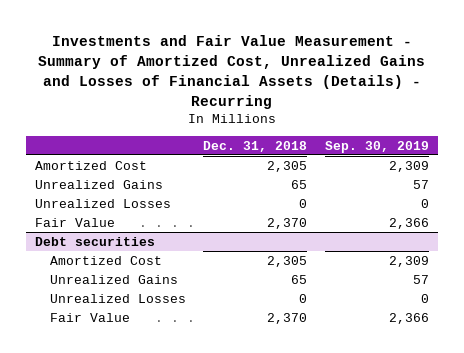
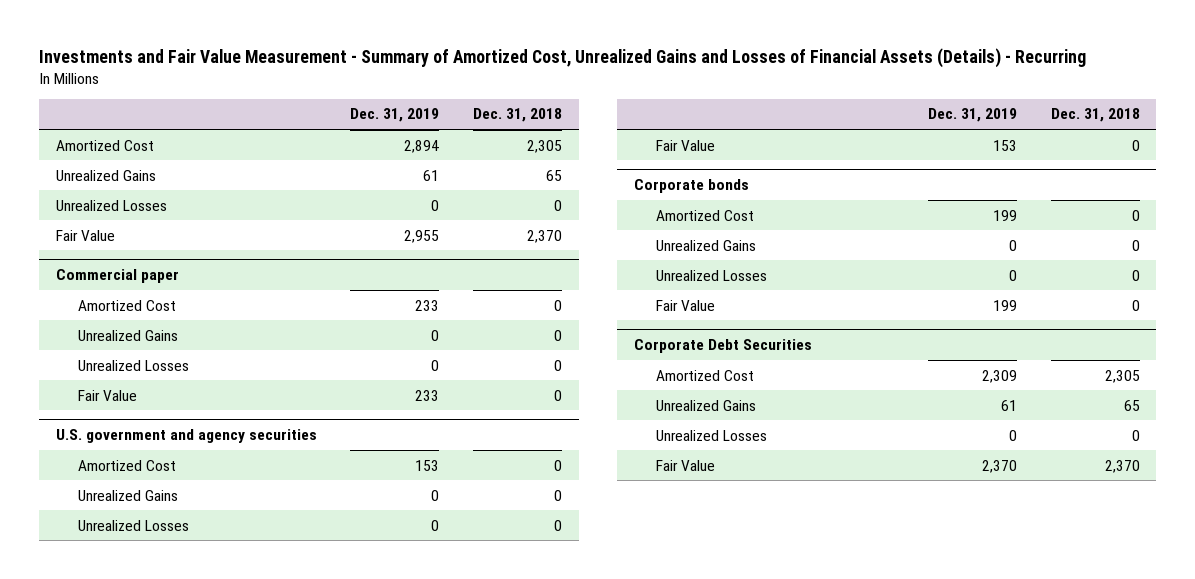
[324,140,429,153] Sep. 30, 2019 -> none
none -> [350,108,440,123] Dec. 31, 2019
[35,236,156,246] Debt securities -> [55,269,179,284] Commercial paper
none -> [77,299,176,311] Amortized Cost
none -> [77,329,178,341] Unrealized Gains
none -> [77,359,189,371] Unrealized Losses
none -> [77,389,137,401] Fair Value
none -> [55,429,317,444] U.S. government and agency securities
none -> [77,459,176,471] Amortized Cost
none -> [77,489,178,501] Unrealized Gains
none -> [77,519,189,531] Unrealized Losses
none -> [655,139,715,151] Fair Value
none -> [633,179,749,194] Corporate bonds
none -> [655,209,754,221] Amortized Cost
none -> [655,239,756,251] Unrealized Gains
none -> [655,269,767,281] Unrealized Losses
none -> [655,299,715,311] Fair Value
none -> [633,339,812,354] Corporate Debt Securities

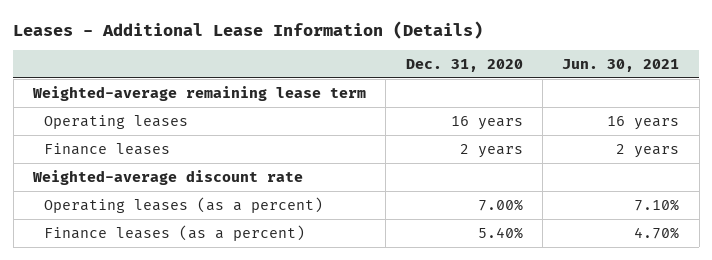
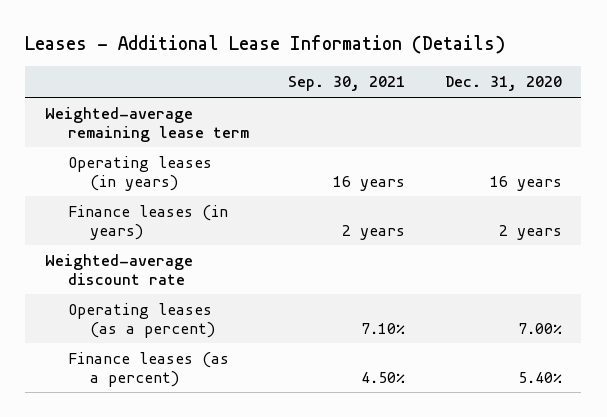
[562,59,680,73] Jun. 30, 2021 -> none
none -> [288,76,406,92] Sep. 30, 2021
[44,114,189,129] Operating leases -> [67,155,212,191] Operating leases (in years)
[44,142,171,155] Finance leases -> [67,204,228,240] Finance leases (in years)

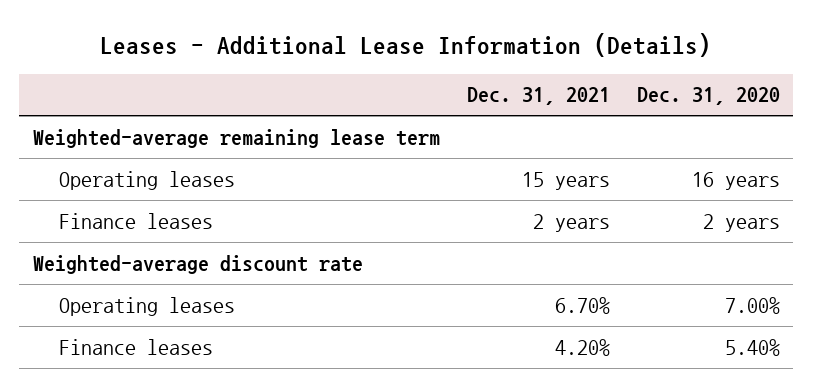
[288,76,406,92] Sep. 30, 2021 -> none
none -> [466,87,610,106] Dec. 31, 2021
[67,155,212,191] Operating leases (in years) -> [58,170,235,190] Operating leases
[67,204,228,240] Finance leases (in years) -> [58,212,213,229] Finance leases
[67,302,215,338] Operating leases (as a percent) -> [58,296,235,316] Operating leases
[67,351,229,387] Finance leases (as a percent) -> [58,338,213,355] Finance leases

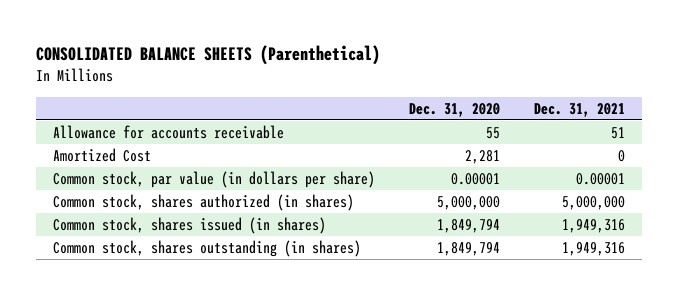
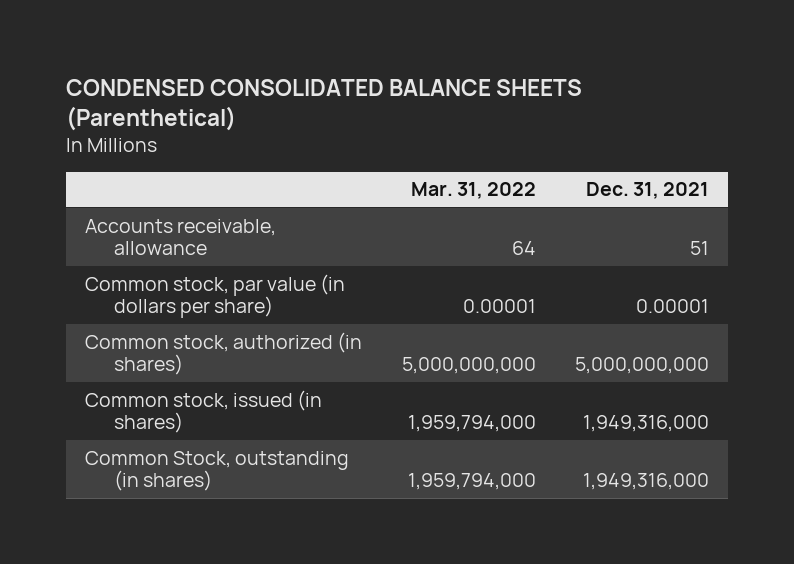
[36,45,381,66] CONSOLIDATED BALANCE SHEETS (Parenthetical) -> [65,79,582,132] CONDENSED CONSOLIDATED BALANCE SHEETS (Parenthetical)
[408,102,500,117] Dec. 31, 2020 -> none
none -> [410,182,536,200] Mar. 31, 2022
[52,147,151,162] Amortized Cost -> none
[52,124,284,139] Allowance for accounts receivable -> [85,218,277,256] Accounts receivable, allowance
[52,193,354,211] Common stock, shares authorized (in shares) -> [85,331,363,376] Common stock, authorized (in shares)
[561,195,625,210] 5,000,000 -> [574,357,709,375] 5,000,000,000
[52,216,326,234] Common stock, shares issued (in shares) -> [85,389,323,434] Common stock, issued (in shares)
[561,218,625,233] 1,949,316 -> [582,415,709,433] 1,949,316,000
[52,239,361,257] Common stock, shares outstanding (in shares) -> [85,450,350,492] Common Stock, outstanding (in shares)
[561,241,625,256] 1,949,316 -> [582,473,709,491] 1,949,316,000

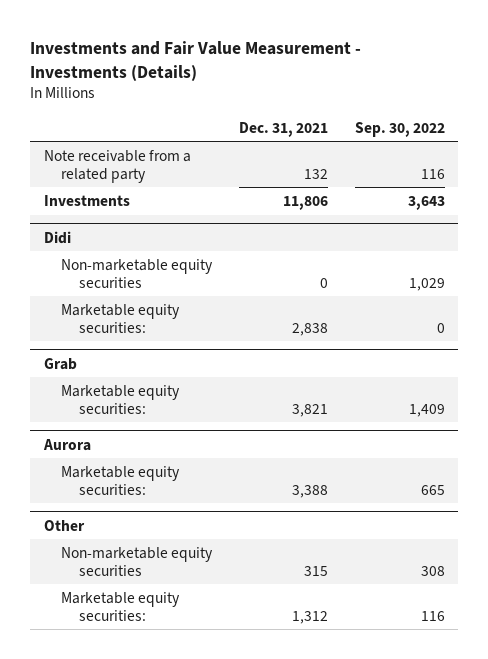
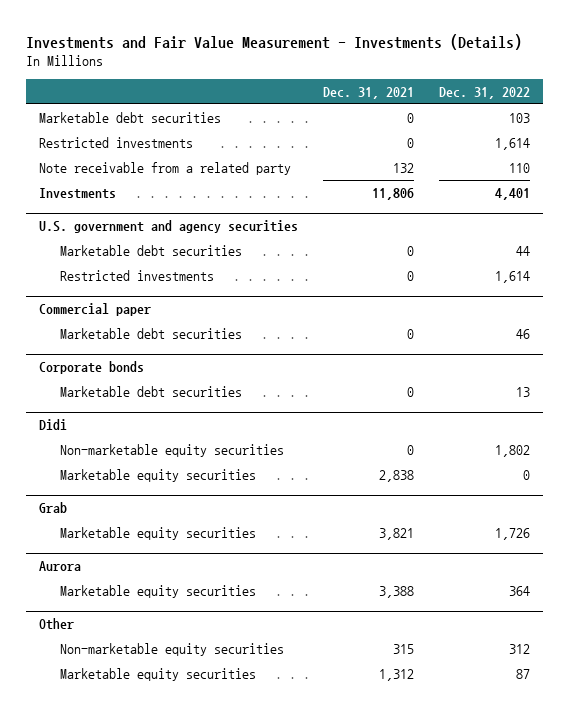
[354,121,445,137] Sep. 30, 2022 -> none
none -> [439,86,531,99] Dec. 31, 2022
none -> [38,111,221,123] Marketable debt securities
none -> [38,136,193,148] Restricted investments
none -> [38,220,298,234] U.S. government and agency securities
none -> [59,244,242,256] Marketable debt securities
none -> [59,269,214,281] Restricted investments
none -> [38,303,151,317] Commercial paper
none -> [59,327,242,339] Marketable debt securities
none -> [38,361,144,375] Corporate bonds
none -> [59,385,242,397] Marketable debt securities
[61,303,181,333] Marketable equity securities: -> [59,468,256,482] Marketable equity securities
[61,384,181,414] Marketable equity securities: -> [59,526,256,540] Marketable equity securities
[61,465,181,495] Marketable equity securities: -> [59,584,256,598] Marketable equity securities
[61,591,181,621] Marketable equity securities: -> [59,667,256,681] Marketable equity securities

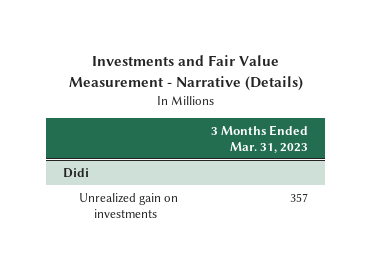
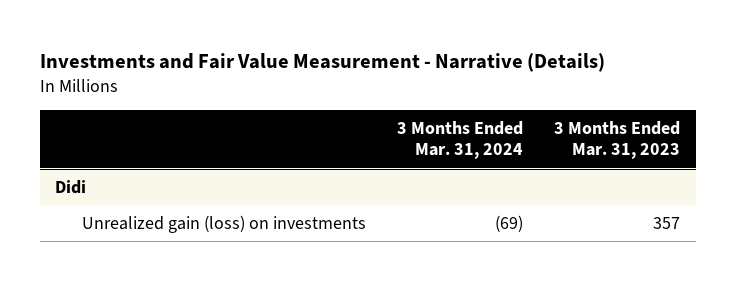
none -> [396,120,523,160] 3 Months Ended Mar. 31, 2024
[78,192,178,218] Unrealized gain on investments -> [81,214,366,233] Unrealized gain (loss) on investments

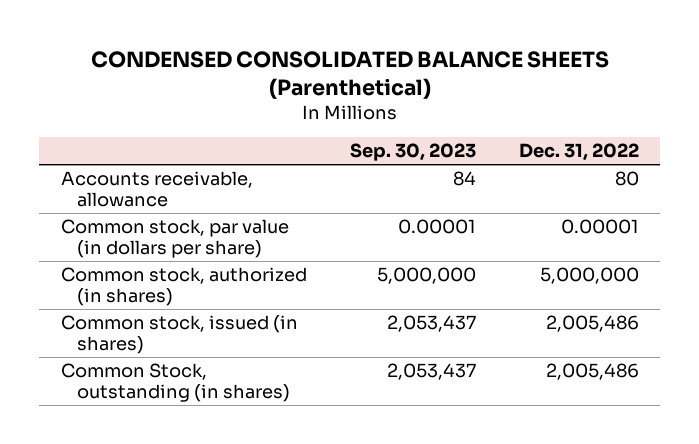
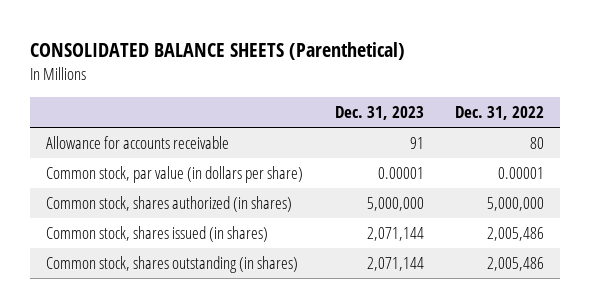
[90,51,609,100] CONDENSED CONSOLIDATED BALANCE SHEETS (Parenthetical) -> [30,41,406,60] CONSOLIDATED BALANCE SHEETS (Parenthetical)
[349,143,476,162] Sep. 30, 2023 -> none
none -> [334,106,424,121] Dec. 31, 2023
[60,170,253,207] Accounts receivable, allowance -> [46,136,230,150] Allowance for accounts receivable
[60,266,307,306] Common stock, authorized (in shares) -> [46,196,293,213] Common stock, shares authorized (in shares)
[60,314,298,354] Common stock, issued (in shares) -> [46,226,269,243] Common stock, shares issued (in shares)
[60,362,291,402] Common Stock, outstanding (in shares) -> [46,256,299,274] Common stock, shares outstanding (in shares)

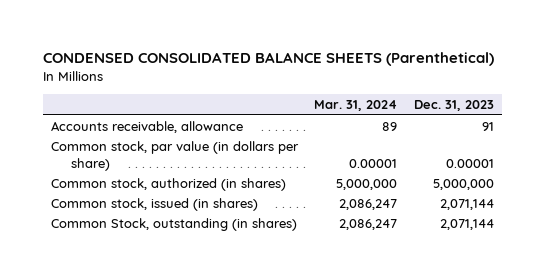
[30,41,406,60] CONSOLIDATED BALANCE SHEETS (Parenthetical) -> [42,52,494,67] CONDENSED CONSOLIDATED BALANCE SHEETS (Parenthetical)
[455,106,545,121] Dec. 31, 2022 -> none
none -> [314,100,398,112] Mar. 31, 2024
[46,136,230,150] Allowance for accounts receivable -> [50,120,243,133] Accounts receivable, allowance
[46,196,293,213] Common stock, shares authorized (in shares) -> [50,177,286,191] Common stock, authorized (in shares)
[46,226,269,243] Common stock, shares issued (in shares) -> [50,197,258,211] Common stock, issued (in shares)
[46,256,299,274] Common stock, shares outstanding (in shares) -> [50,217,297,231] Common Stock, outstanding (in shares)

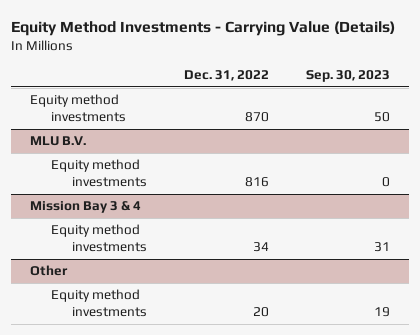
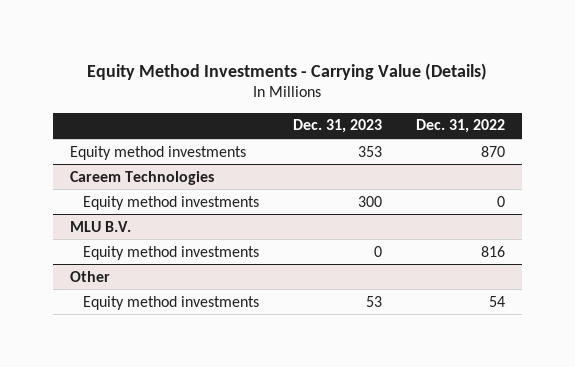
[306,70,391,83] Sep. 30, 2023 -> none
none -> [293,119,383,134] Dec. 31, 2023
none -> [69,170,214,185] Careem Technologies
none -> [83,195,260,210] Equity method investments
[29,201,141,214] Mission Bay 3 & 4 -> none
[50,224,147,252] Equity method investments -> none
[253,306,270,317] 20 -> [489,295,506,307] 54

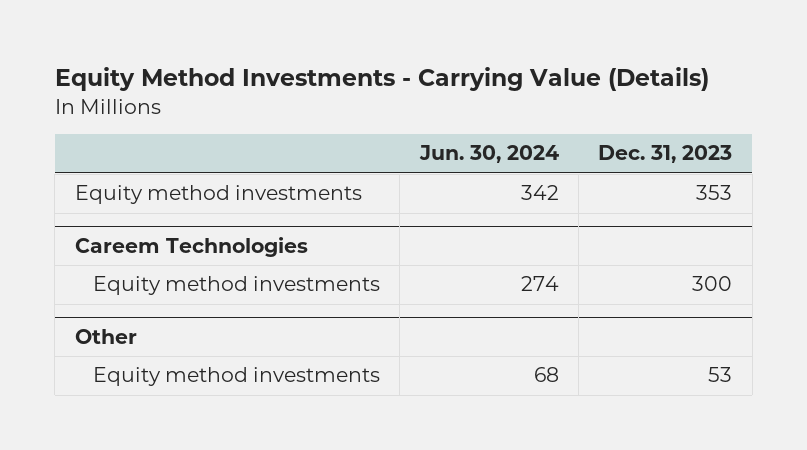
[416,119,506,134] Dec. 31, 2022 -> none
none -> [418,145,559,164] Jun. 30, 2024
[69,220,131,232] MLU B.V. -> none
[83,245,260,260] Equity method investments -> none

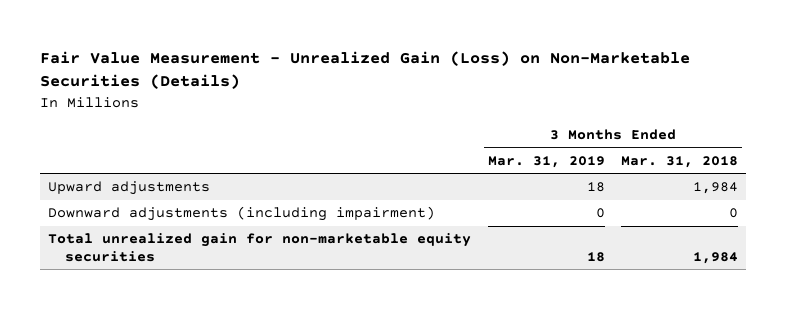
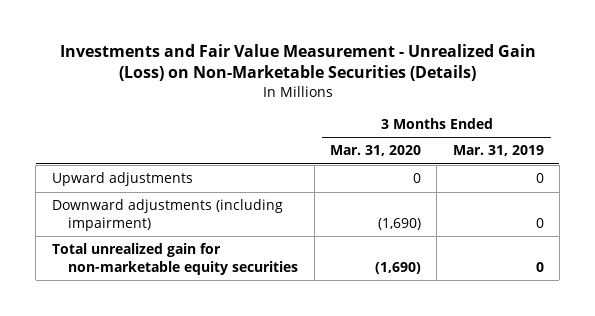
[40,51,691,90] Fair Value Measurement - Unrealized Gain (Loss) on Non-Marketable Securities (Details) -> [59,44,536,82] Investments and Fair Value Measurement - Unrealized Gain (Loss) on Non-Marketable Securities (Details)
[621,155,739,168] Mar. 31, 2018 -> none
none -> [329,145,421,157] Mar. 31, 2020
[586,182,605,193] 18 -> [535,173,544,184] 0
[586,251,605,262] 18 -> [535,261,544,272] 0

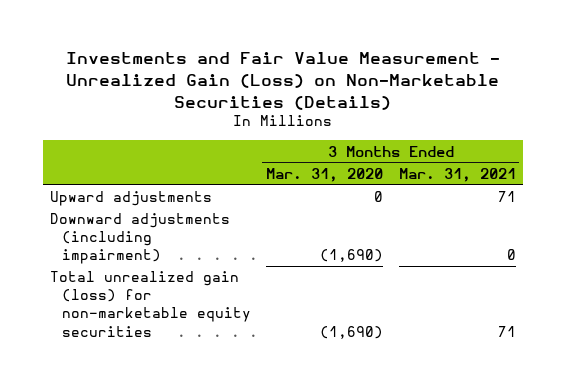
[452,145,544,157] Mar. 31, 2019 -> none
none -> [398,168,516,183] Mar. 31, 2021
[51,243,299,275] Total unrealized gain for non-marketable equity securities -> [50,271,251,337] Total unrealized gain (loss) for non-marketable equity securities

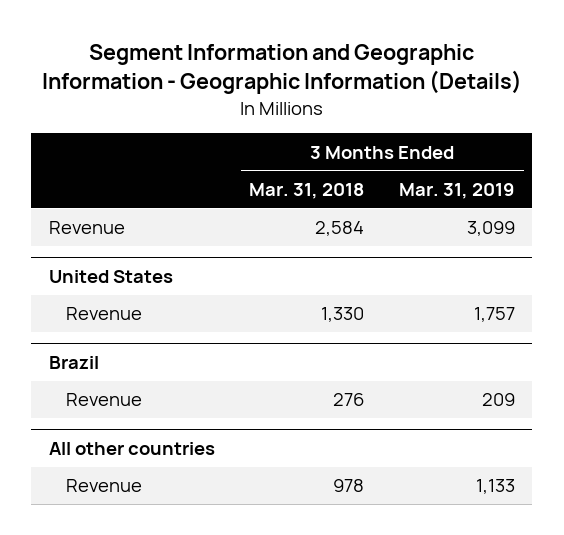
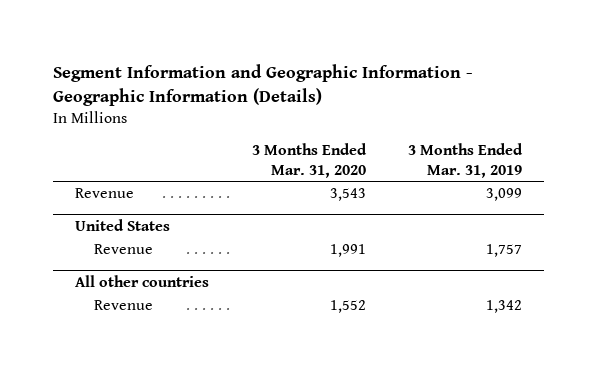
[249,182,365,199] Mar. 31, 2018 -> none
none -> [251,143,367,178] 3 Months Ended Mar. 31, 2020
[48,355,99,369] Brazil -> none
[66,393,143,407] Revenue -> none
[475,479,515,495] 1,133 -> [486,300,523,314] 1,342

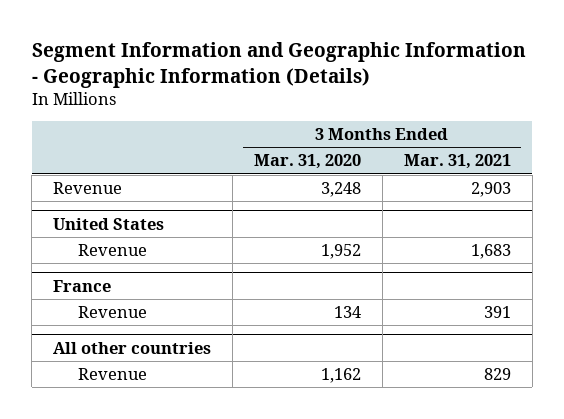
[408,143,524,178] 3 Months Ended Mar. 31, 2019 -> none
none -> [403,154,511,170] Mar. 31, 2021
[329,188,366,202] 3,543 -> [320,182,361,198] 3,248
[329,244,366,258] 1,991 -> [320,244,361,260] 1,952
none -> [53,279,112,292] France
none -> [78,306,148,319] Revenue
[329,300,366,314] 1,552 -> [320,368,361,384] 1,162

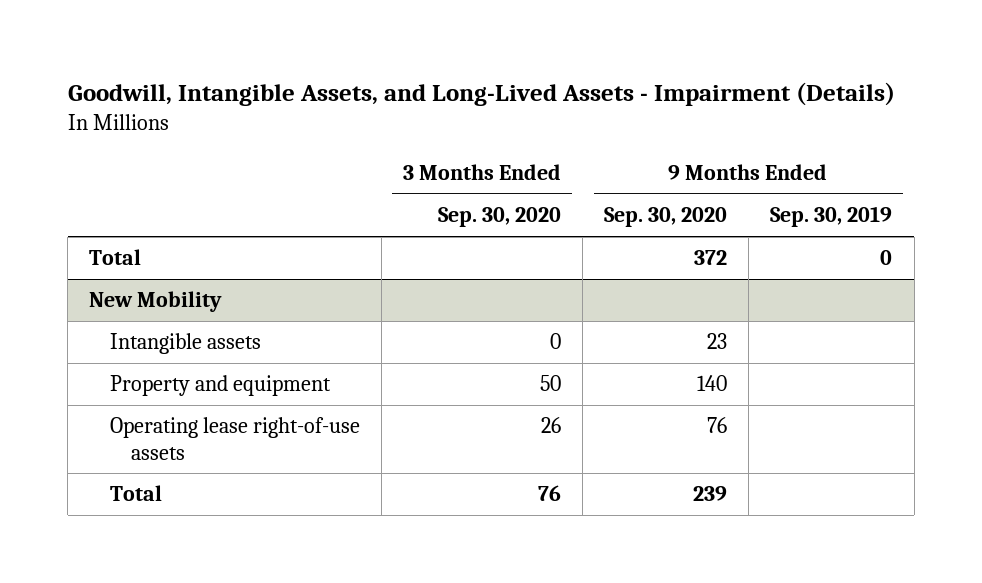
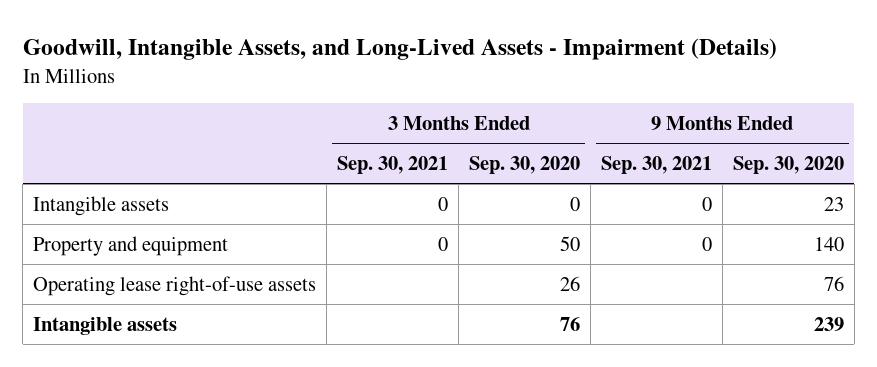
[770,206,893,228] Sep. 30, 2019 -> none
none -> [337,156,449,175] Sep. 30, 2021
none -> [600,156,712,175] Sep. 30, 2021
[89,249,142,266] Total -> none
[89,291,223,313] New Mobility -> none
[110,485,163,502] Total -> [33,316,178,335] Intangible assets

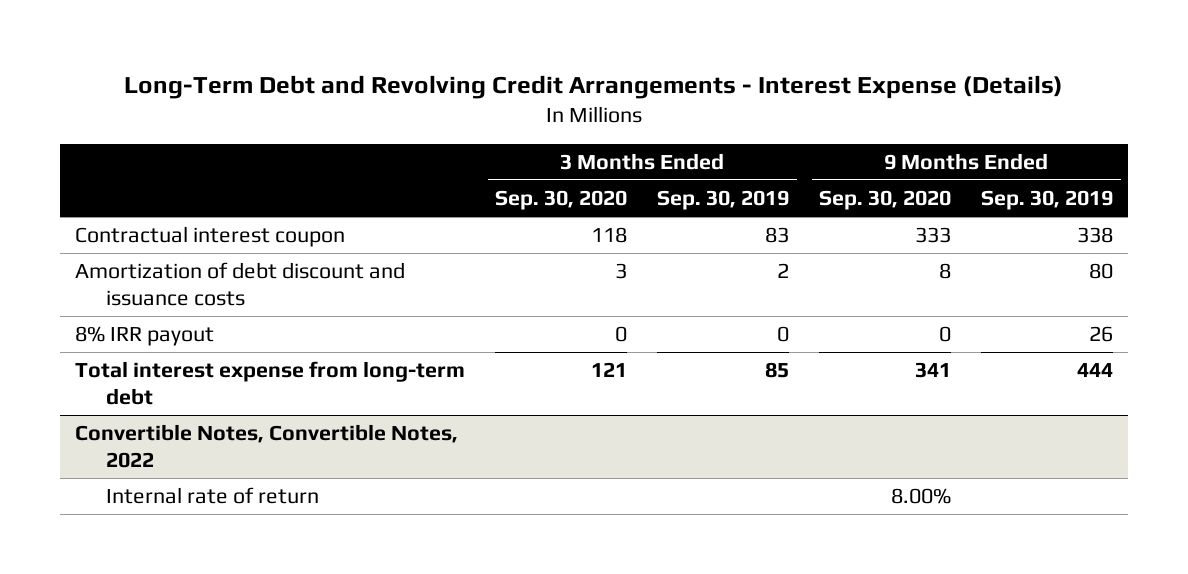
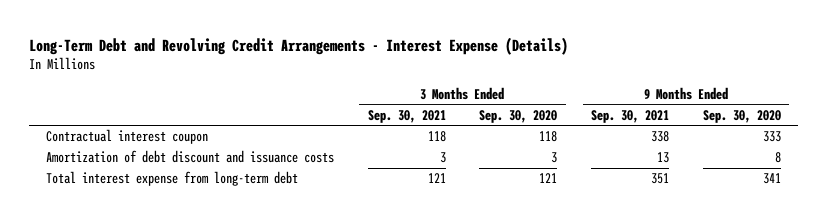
[657,189,790,210] Sep. 30, 2019 -> none
[981,189,1114,210] Sep. 30, 2019 -> none
none -> [367,109,446,123] Sep. 30, 2021
none -> [591,109,670,123] Sep. 30, 2021
[75,326,215,347] 8% IRR payout -> none
[75,424,459,468] Convertible Notes, Convertible Notes, 2022 -> none
[106,487,320,505] Internal rate of return -> none

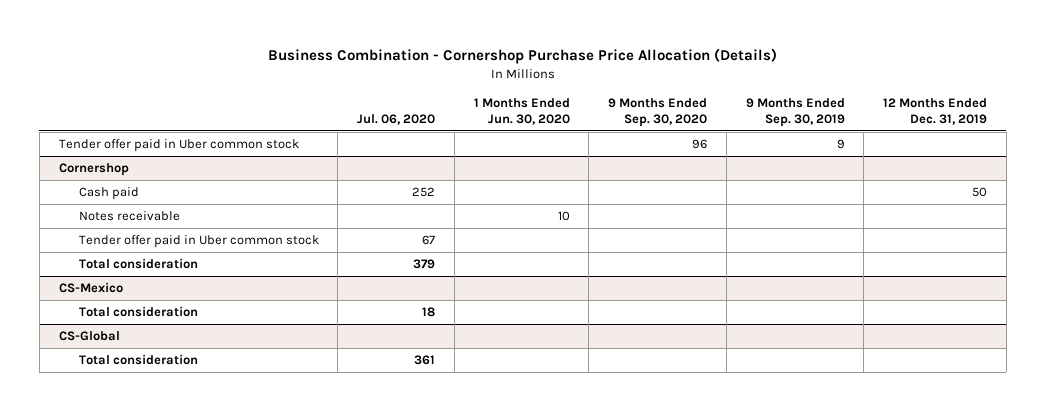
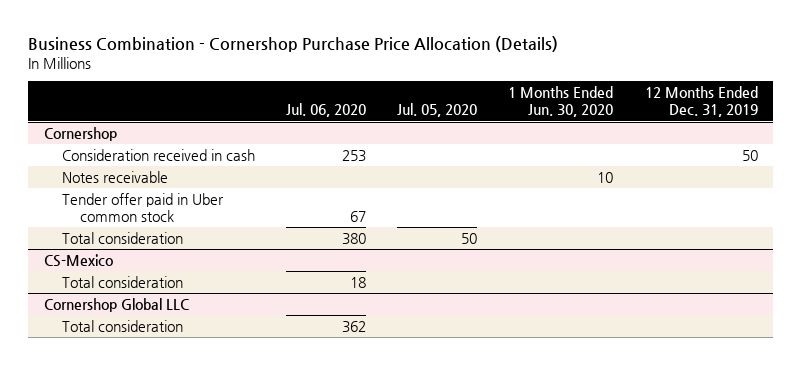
[608,98,708,127] 9 Months Ended Sep. 30, 2020 -> none
[745,98,845,127] 9 Months Ended Sep. 30, 2019 -> none
none -> [397,103,478,118] Jul. 05, 2020
[58,139,299,153] Tender offer paid in Uber common stock -> none
[78,187,139,201] Cash paid -> [61,148,255,161] Consideration received in cash
[412,187,436,198] 252 -> [342,149,367,162] 253
[413,259,436,270] 379 -> [342,232,367,245] 380
[58,331,120,342] CS-Global -> [43,297,189,312] Cornershop Global LLC
[414,355,436,366] 361 -> [342,320,367,333] 362

